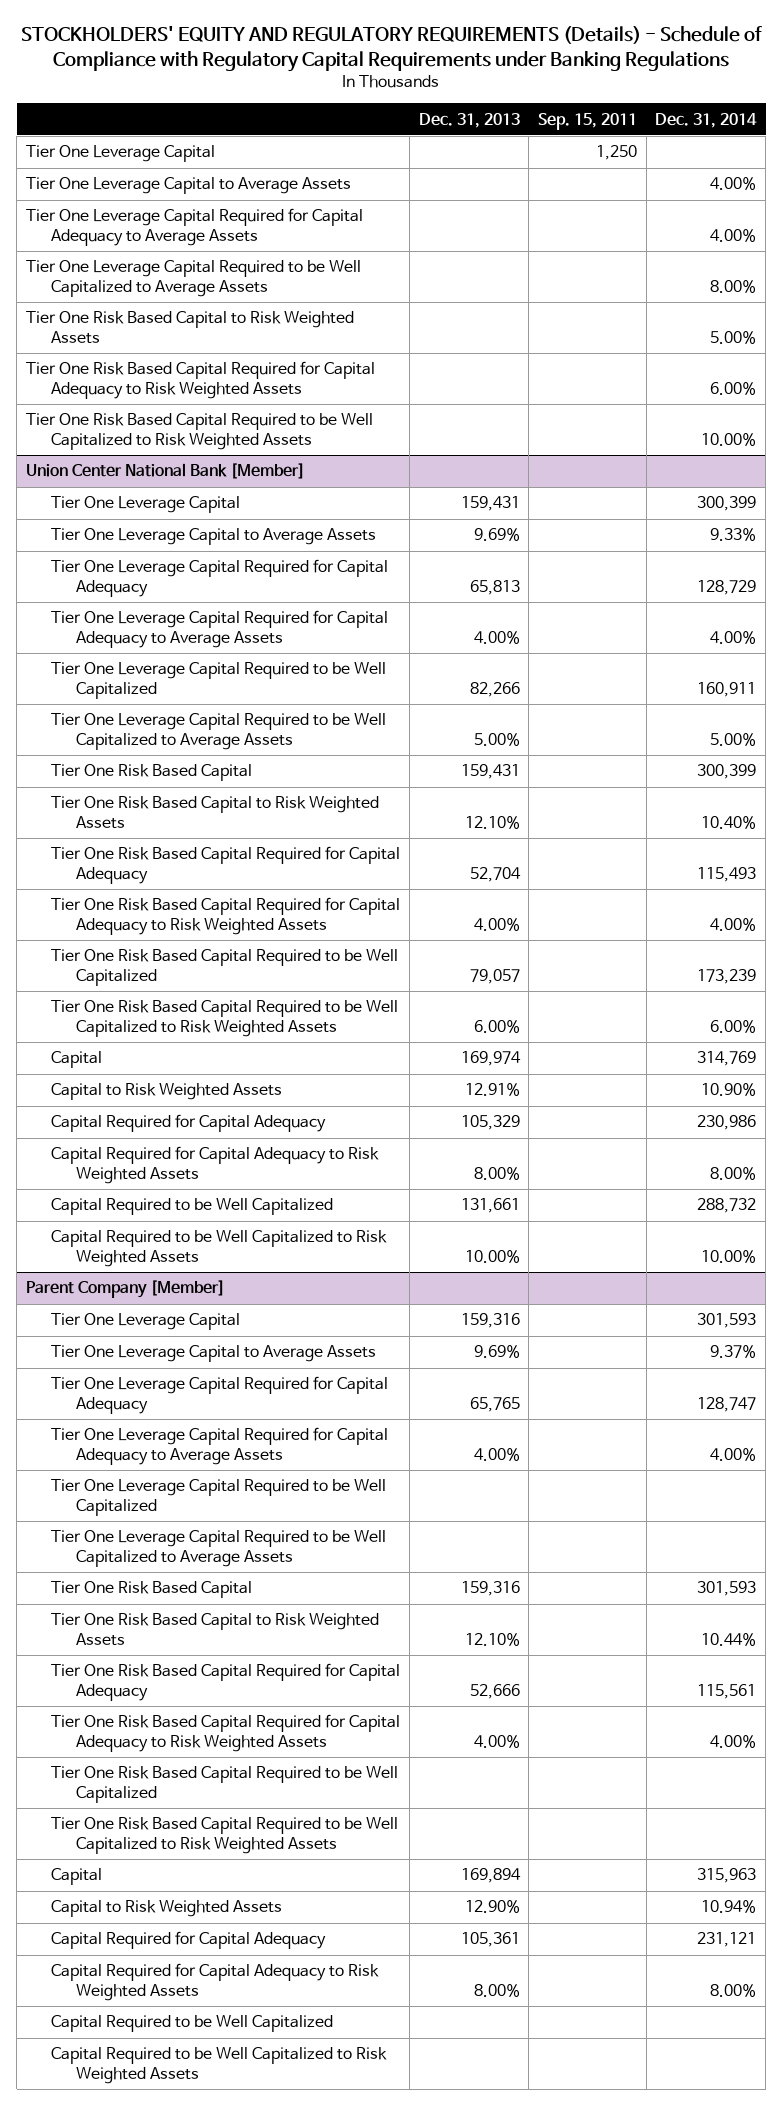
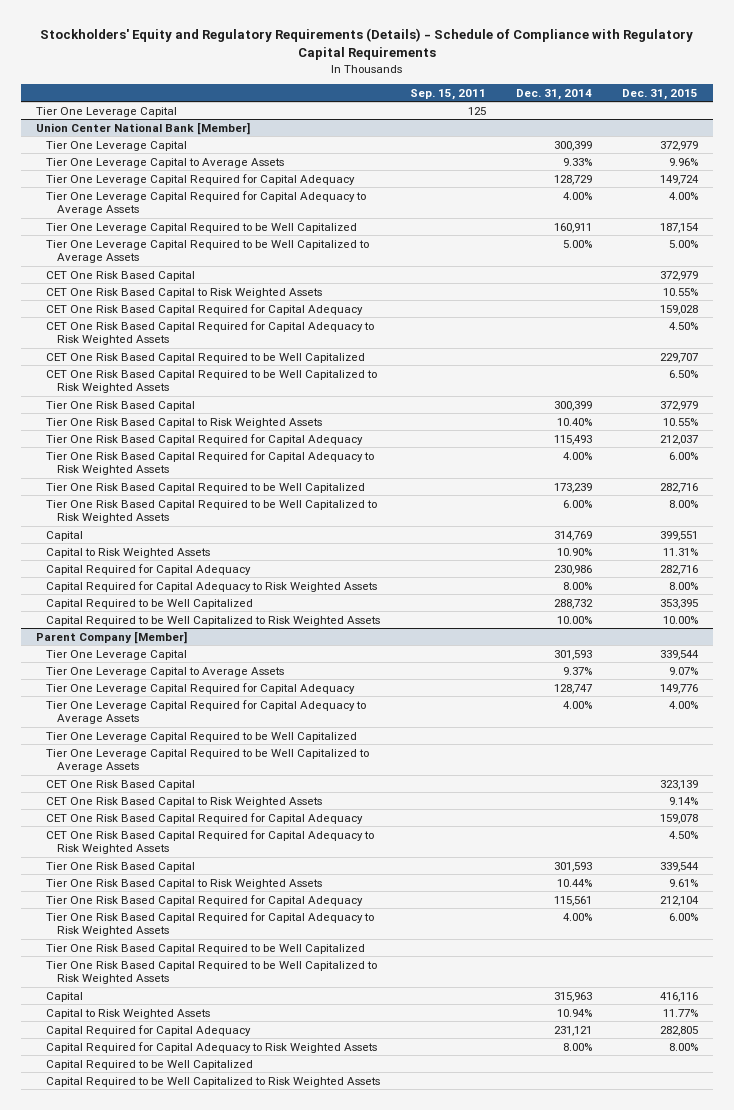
[21,26,763,73] STOCKHOLDERS' EQUITY AND REGULATORY REQUIREMENTS (Details) - Schedule of Compliance with Regulatory Capital Requirements under Banking Regulations -> [39,28,693,61] Stockholders' Equity and Regulatory Requirements (Details) - Schedule of Compliance with Regulatory Capital Requirements
[418,112,520,128] Dec. 31, 2013 -> none
none -> [621,88,698,100] Dec. 31, 2015
[25,177,351,195] Tier One Leverage Capital to Average Assets -> none
[25,208,363,246] Tier One Leverage Capital Required for Capital Adequacy to Average Assets -> none
[25,260,361,297] Tier One Leverage Capital Required to be Well Capitalized to Average Assets -> none
[25,311,354,344] Tier One Risk Based Capital to Risk Weighted Assets -> none
[25,361,375,399] Tier One Risk Based Capital Required for Capital Adequacy to Risk Weighted Assets -> none
[25,413,373,450] Tier One Risk Based Capital Required to be Well Capitalized to Risk Weighted Assets -> none
[595,145,637,161] 1,250 -> [468,106,487,115] 125
none -> [46,270,196,281] CET One Risk Based Capital
none -> [46,287,323,298] CET One Risk Based Capital to Risk Weighted Assets
none -> [46,303,364,315] CET One Risk Based Capital Required for Capital Adequacy
none -> [46,320,375,346] CET One Risk Based Capital Required for Capital Adequacy to Risk Weighted Assets
none -> [46,352,366,363] CET One Risk Based Capital Required to be Well Capitalized
none -> [46,369,378,394] CET One Risk Based Capital Required to be Well Capitalized to Risk Weighted Assets
none -> [46,779,196,790] CET One Risk Based Capital
none -> [46,796,323,807] CET One Risk Based Capital to Risk Weighted Assets
none -> [46,812,364,824] CET One Risk Based Capital Required for Capital Adequacy
none -> [46,829,375,855] CET One Risk Based Capital Required for Capital Adequacy to Risk Weighted Assets

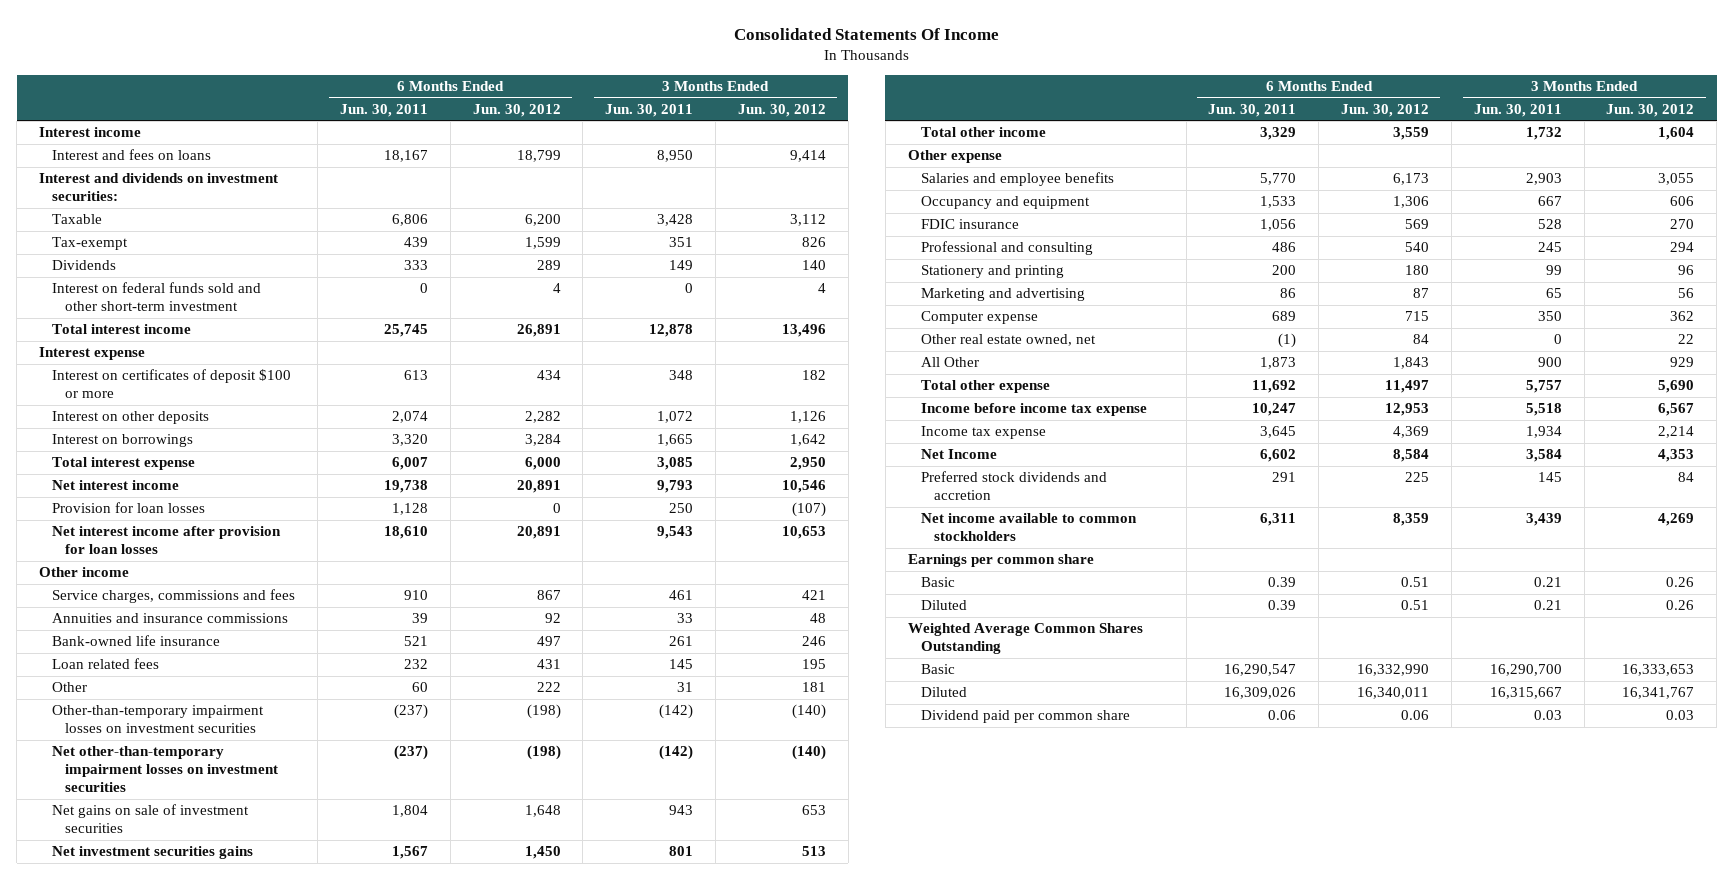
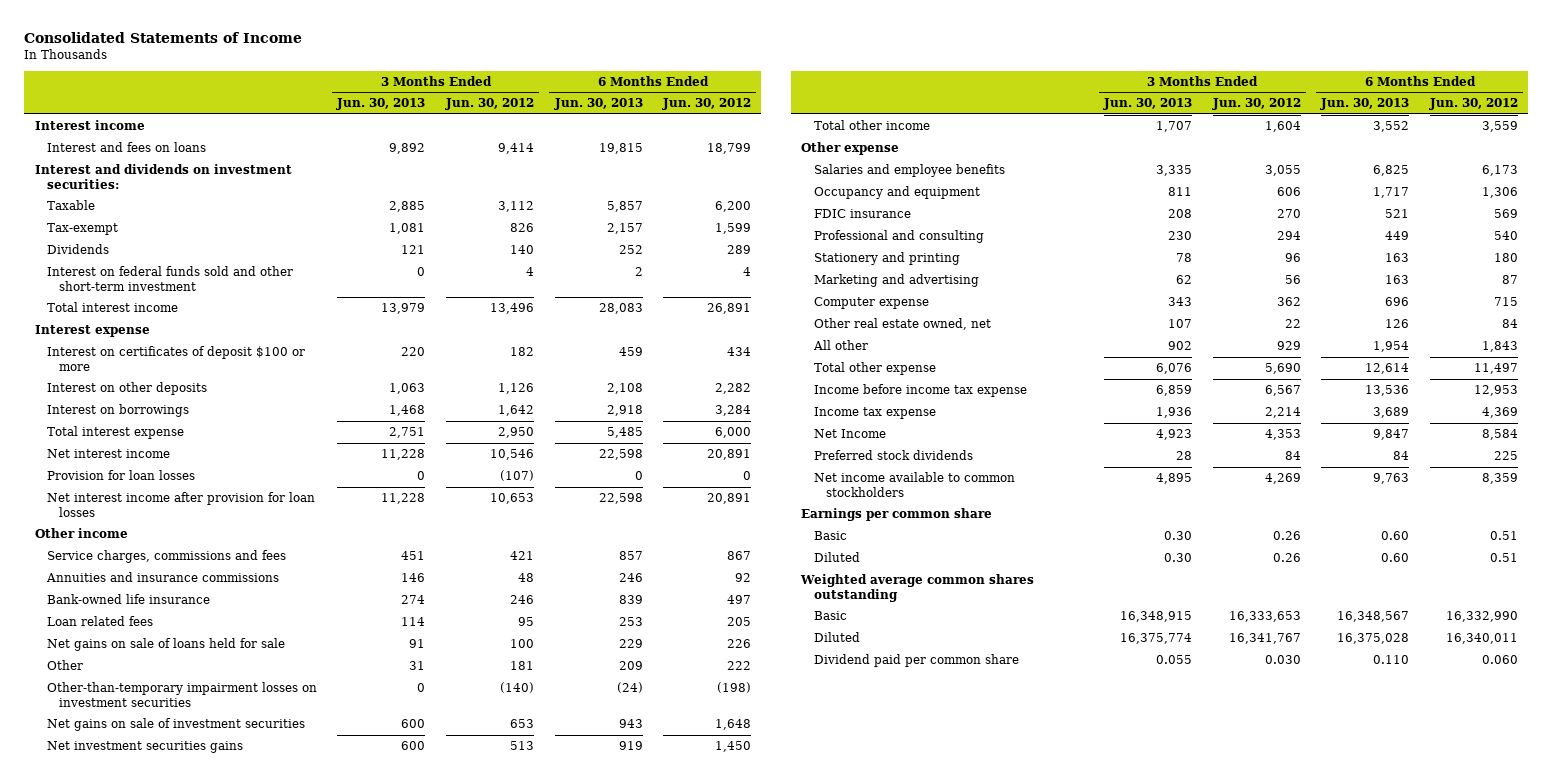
[733,27,999,40] Consolidated Statements Of Income -> [24,31,303,43] Consolidated Statements of Income
[339,103,428,117] Jun. 30, 2011 -> none
[605,103,694,117] Jun. 30, 2011 -> none
none -> [336,98,426,111] Jun. 30, 2013
none -> [553,98,643,111] Jun. 30, 2013
[536,659,561,670] 431 -> [727,617,752,627] 205
[801,659,826,670] 195 -> [517,617,534,627] 95
none -> [46,638,285,652] Net gains on sale of loans held for sale
[52,746,279,793] Net other-than-temporary impairment losses on investment securities -> none
[920,357,979,368] All Other -> [812,340,868,351] All other
[920,471,1107,501] Preferred stock dividends and accretion -> [813,450,973,461] Preferred stock dividends
[907,623,1143,655] Weighted Average Common Shares Outstanding -> [800,574,1035,603] Weighted average common shares outstanding
[1401,710,1430,721] 0.06 -> [1481,655,1518,665] 0.060
[1666,710,1695,721] 0.03 -> [1264,655,1301,665] 0.030

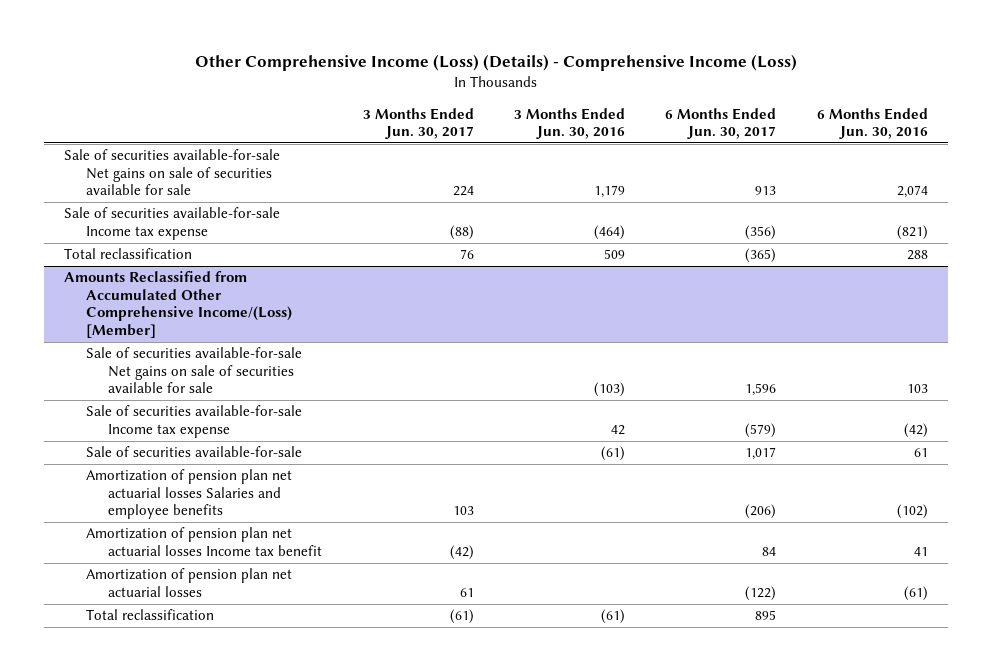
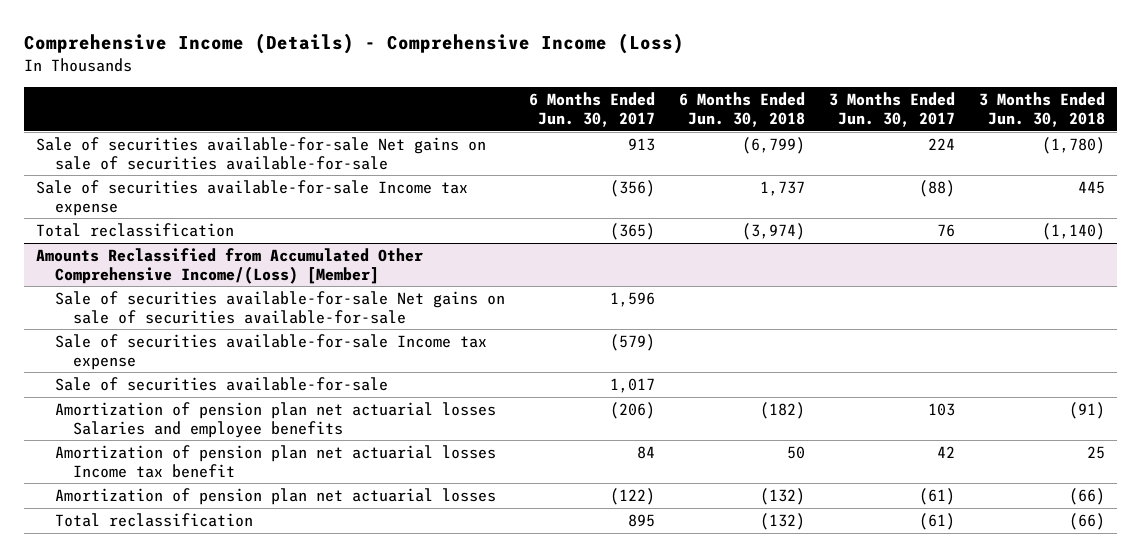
[195,54,798,72] Other Comprehensive Income (Loss) (Details) - Comprehensive Income (Loss) -> [24,33,685,55] Comprehensive Income (Details) - Comprehensive Income (Loss)
[514,107,626,140] 3 Months Ended Jun. 30, 2016 -> none
[816,107,928,140] 6 Months Ended Jun. 30, 2016 -> none
none -> [678,92,805,128] 6 Months Ended Jun. 30, 2018
none -> [978,92,1105,128] 3 Months Ended Jun. 30, 2018
[64,149,281,196] Sale of securities available-for-sale Net gains on sale of securities available for sale -> [36,136,487,170] Sale of securities available-for-sale Net gains on sale of securities available-for-sale
[86,347,303,394] Sale of securities available-for-sale Net gains on sale of securities available for sale -> [54,290,505,324] Sale of securities available-for-sale Net gains on sale of securities available-for-sale
[449,544,474,560] (42) -> [936,445,955,458] 42
[459,587,474,597] 61 -> [918,487,955,505] (61)

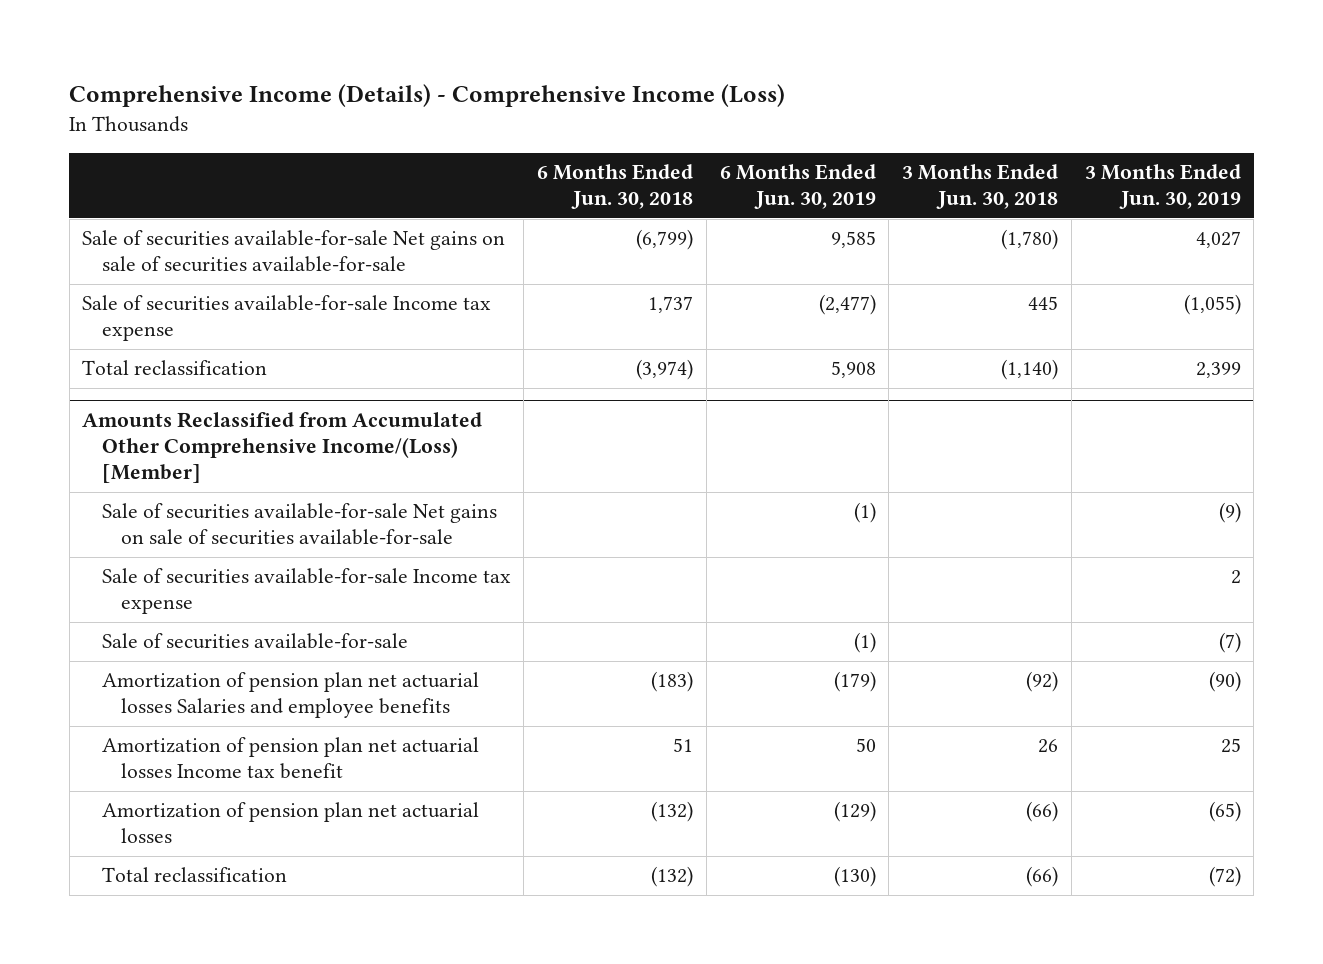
[528,92,655,128] 6 Months Ended Jun. 30, 2017 -> none
[828,92,955,128] 3 Months Ended Jun. 30, 2017 -> none
none -> [719,164,876,210] 6 Months Ended Jun. 30, 2019
none -> [1084,164,1241,210] 3 Months Ended Jun. 30, 2019
[759,401,805,419] (182) -> [651,671,694,693] (183)
[1068,401,1105,419] (91) -> [1026,671,1059,693] (92)
[786,445,805,459] 50 -> [673,738,694,753] 51
[1086,445,1105,459] 25 -> [1038,739,1059,754] 26

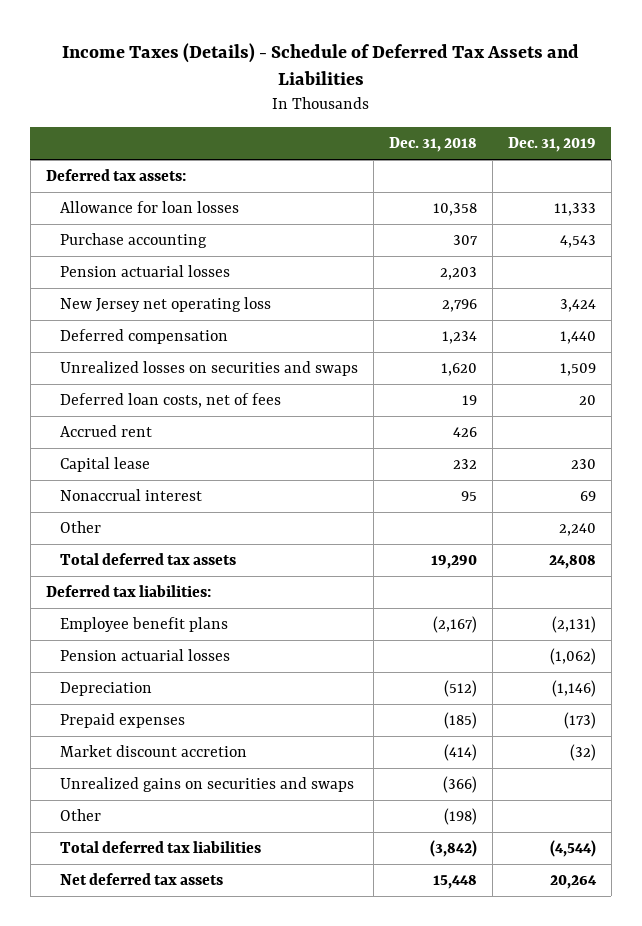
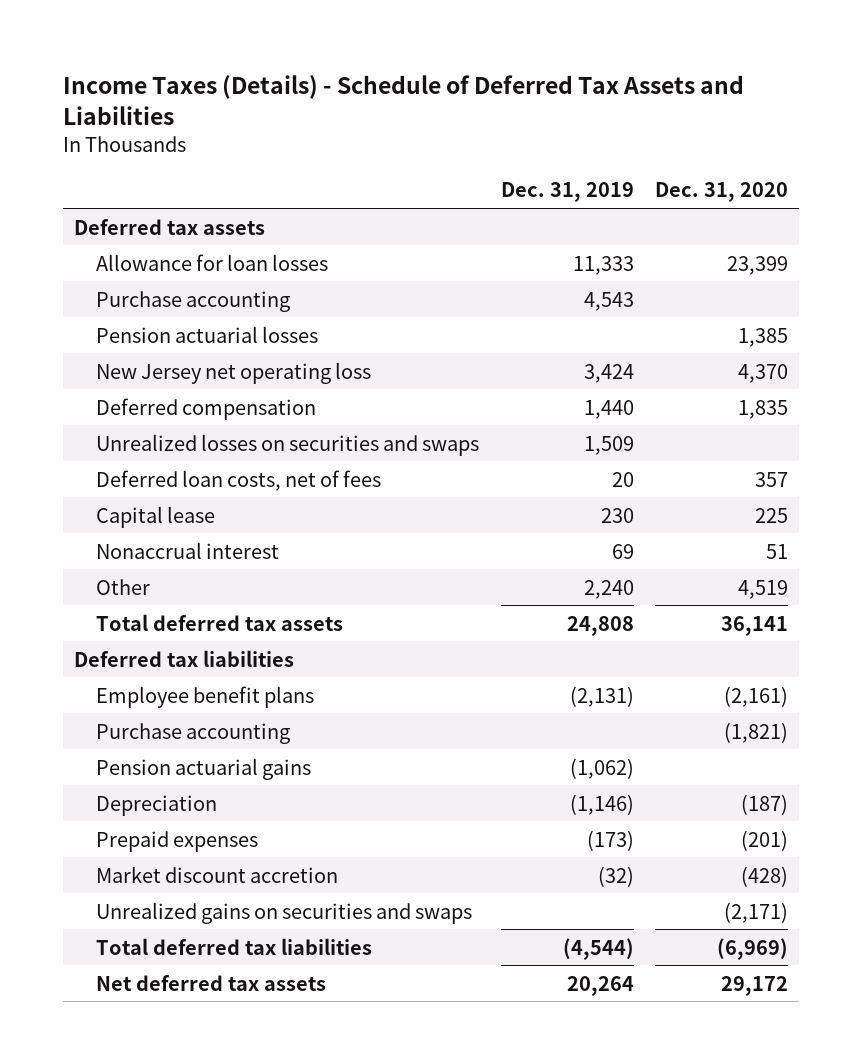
[389,136,478,152] Dec. 31, 2018 -> none
none -> [655,182,789,203] Dec. 31, 2020
[45,169,186,182] Deferred tax assets: -> [73,218,265,235] Deferred tax assets
[60,425,153,438] Accrued rent -> none
[45,585,211,598] Deferred tax liabilities: -> [73,649,294,667] Deferred tax liabilities
none -> [95,722,290,744] Purchase accounting
[60,649,231,662] Pension actuarial losses -> [95,757,311,780] Pension actuarial gains
[60,809,102,822] Other -> none

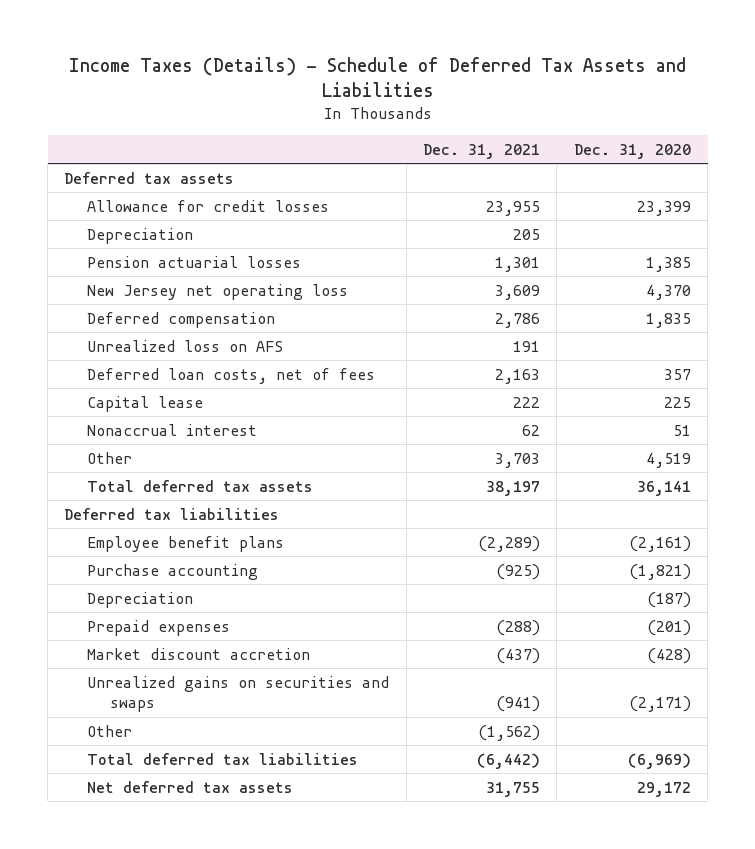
[500,182,634,203] Dec. 31, 2019 -> none
none -> [423,143,541,159] Dec. 31, 2021
[95,290,290,312] Purchase accounting -> none
[95,253,328,271] Allowance for loan losses -> [87,199,330,212] Allowance for credit losses
none -> [87,227,194,244] Depreciation
[95,433,479,456] Unrealized losses on securities and swaps -> none
none -> [87,339,284,352] Unrealized loss on AFS
[95,757,311,780] Pension actuarial gains -> none
none -> [87,724,133,737] Other

